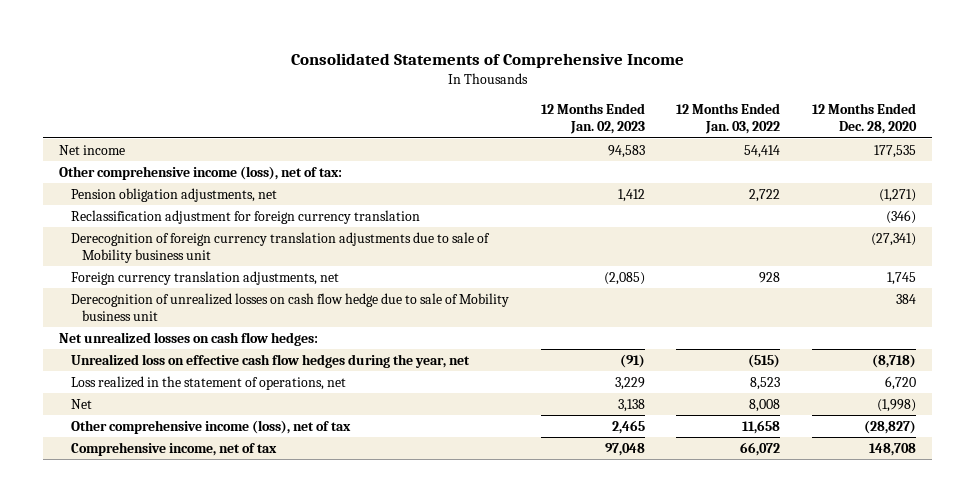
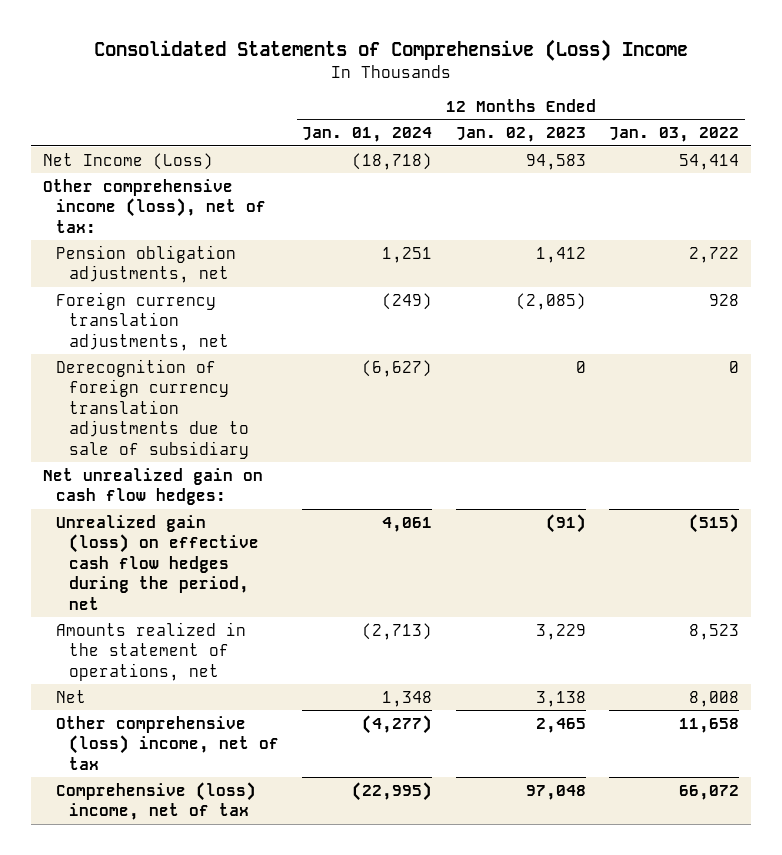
[290,53,684,69] Consolidated Statements of Comprehensive Income -> [93,38,688,61] Consolidated Statements of Comprehensive (Loss) Income
[812,103,918,135] 12 Months Ended Dec. 28, 2020 -> none
none -> [302,127,433,143] Jan. 01, 2024
[59,144,126,155] Net income -> [42,152,213,170] Net Income (Loss)
[70,209,420,224] Reclassification adjustment for foreign currency translation -> none
[70,231,490,263] Derecognition of foreign currency translation adjustments due to sale of Mobility business unit -> none
[70,292,509,321] Derecognition of unrealized losses on cash flow hedge due to sale of Mobility business unit -> none
none -> [55,358,250,459] Derecognition of foreign currency translation adjustments due to sale of subsidiary
[59,331,319,346] Net unrealized losses on cash flow hedges: -> [42,467,263,506] Net unrealized gain on cash flow hedges:
[70,353,470,368] Unrealized loss on effective cash flow hedges during the year, net -> [55,514,260,610] Unrealized gain (loss) on effective cash flow hedges during the period, net
[70,375,346,390] Loss realized in the statement of operations, net -> [55,621,246,681] Amounts realized in the statement of operations, net
[70,419,351,434] Other comprehensive income (loss), net of tax -> [55,715,280,770] Other comprehensive (loss) income, net of tax
[70,441,277,456] Comprehensive income, net of tax -> [55,781,256,821] Comprehensive (loss) income, net of tax

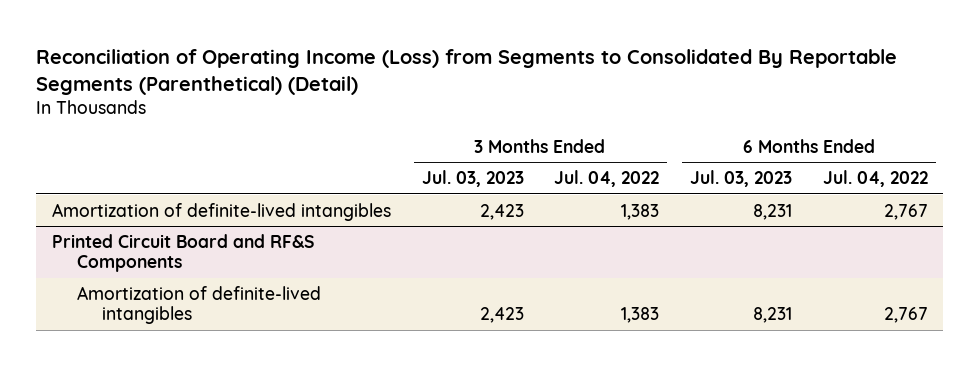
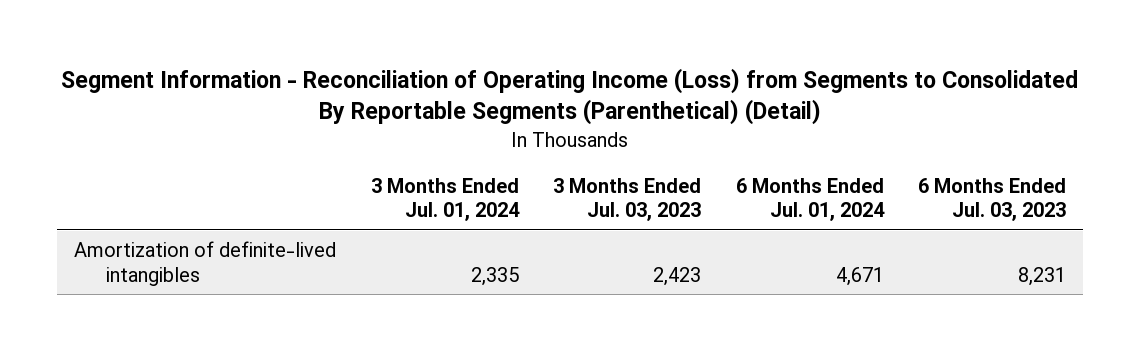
[36,48,898,95] Reconciliation of Operating Income (Loss) from Segments to Consolidated By Reportable Segments (Parenthetical) (Detail) -> [61,68,1079,126] Segment Information - Reconciliation of Operating Income (Loss) from Segments to Consolidated By Reportable Segments (Parenthetical) (Detail)
[554,170,660,188] Jul. 04, 2022 -> none
[822,170,928,188] Jul. 04, 2022 -> none
none -> [370,177,520,222] 3 Months Ended Jul. 01, 2024
none -> [735,177,885,222] 6 Months Ended Jul. 01, 2024
[51,233,314,273] Printed Circuit Board and RF&S Components -> none
[76,285,321,325] Amortization of definite-lived intangibles -> none

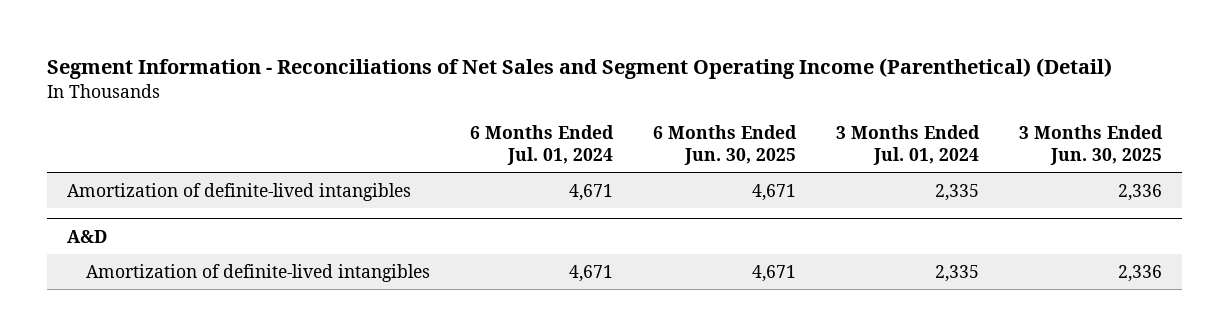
[61,68,1079,126] Segment Information - Reconciliation of Operating Income (Loss) from Segments to Consolidated By Reportable Segments (Parenthetical) (Detail) -> [47,58,1113,80] Segment Information - Reconciliations of Net Sales and Segment Operating Income (Parenthetical) (Detail)
[553,177,702,222] 3 Months Ended Jul. 03, 2023 -> none
[918,177,1067,222] 6 Months Ended Jul. 03, 2023 -> none
none -> [652,124,797,165] 6 Months Ended Jun. 30, 2025
none -> [1018,124,1163,165] 3 Months Ended Jun. 30, 2025
none -> [67,229,108,243] A&D
none -> [85,263,430,282] Amortization of definite-lived intangibles

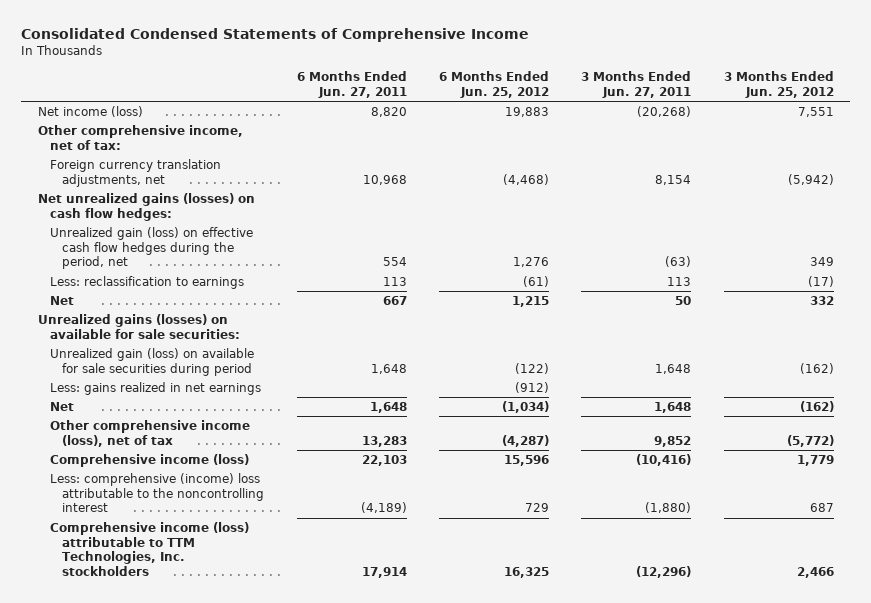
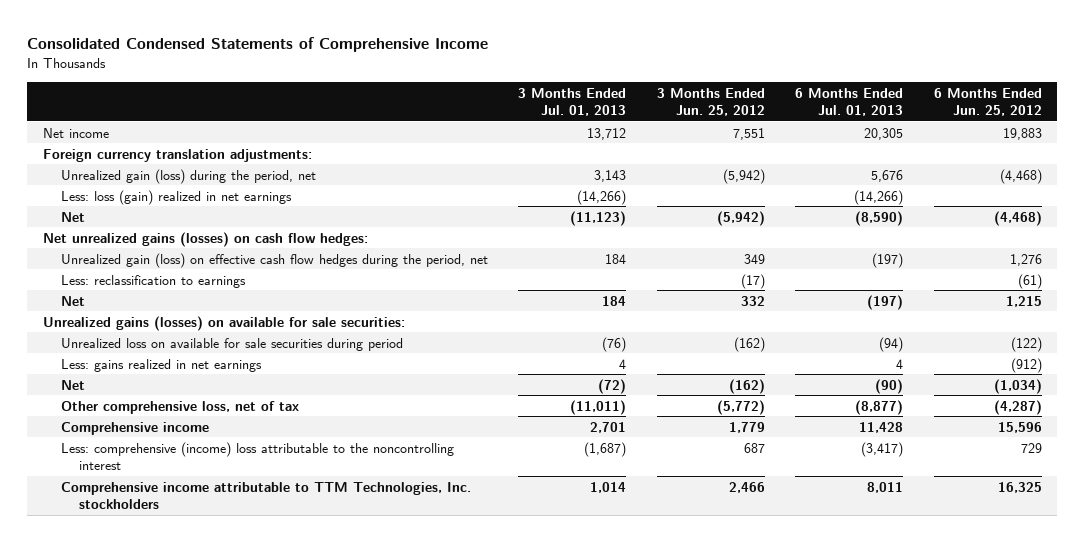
[296,70,407,98] 6 Months Ended Jun. 27, 2011 -> none
[581,70,692,98] 3 Months Ended Jun. 27, 2011 -> none
none -> [518,87,627,117] 3 Months Ended Jul. 01, 2013
none -> [795,87,904,117] 6 Months Ended Jul. 01, 2013
[37,125,243,150] Other comprehensive income, net of tax: -> none
[37,106,143,118] Net income (loss) -> [42,127,109,138] Net income
none -> [42,148,312,162] Foreign currency translation adjustments:
none -> [60,168,316,184] Unrealized gain (loss) during the period, net
none -> [60,189,292,205] Less: loss (gain) realized in net earnings
[49,159,221,187] Foreign currency translation adjustments, net -> [60,211,85,222] Net
[49,348,254,376] Unrealized gain (loss) on available for sale securities during period -> [60,337,403,351] Unrealized loss on available for sale securities during period
[49,454,249,468] Comprehensive income (loss) -> none
none -> [60,400,299,414] Other comprehensive loss, net of tax
[49,420,250,447] Other comprehensive income (loss), net of tax -> [60,421,209,435] Comprehensive income
[502,434,550,447] (4,287) -> [997,421,1042,433] 15,596
[786,434,834,447] (5,772) -> [728,421,765,433] 1,779
[49,522,249,577] Comprehensive income (loss) attributable to TTM Technologies, Inc. stockholders -> [60,481,471,510] Comprehensive income attributable to TTM Technologies, Inc. stockholders

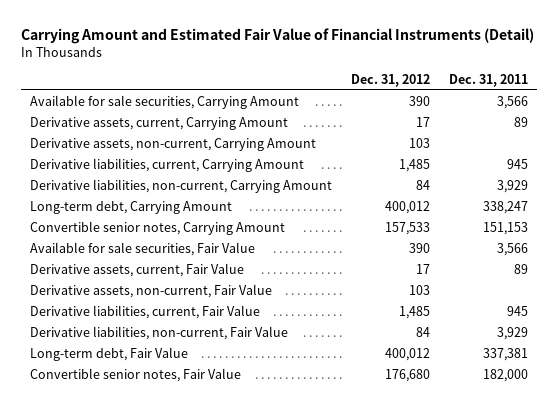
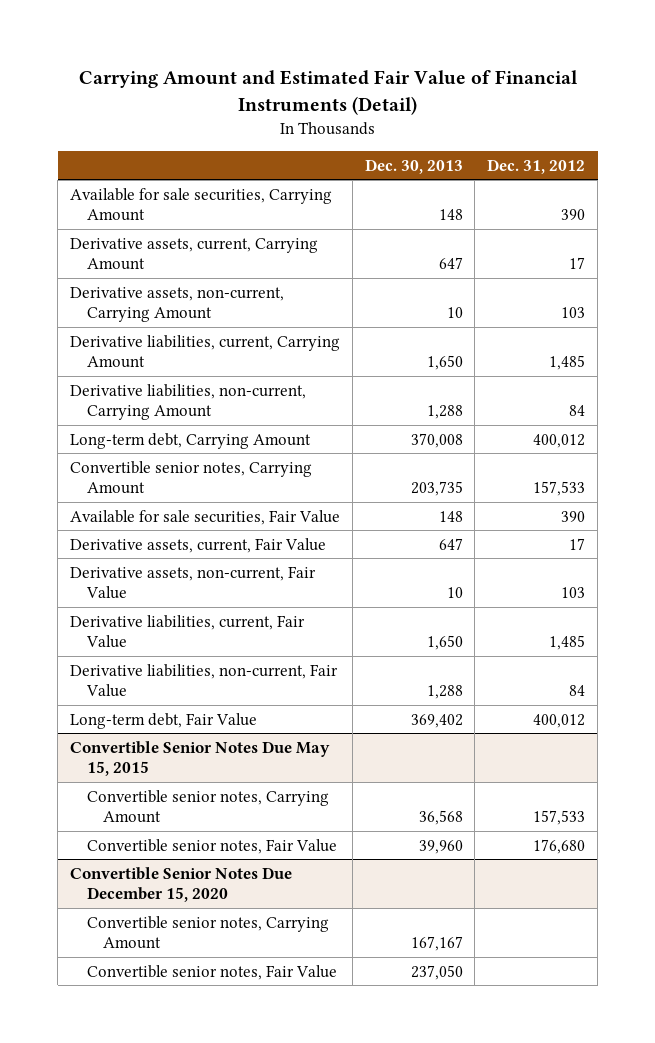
[448,73,528,87] Dec. 31, 2011 -> none
none -> [364,159,463,175] Dec. 30, 2013
none -> [70,740,331,777] Convertible Senior Notes Due May 15, 2015
none -> [86,789,329,824] Convertible senior notes, Carrying Amount
none -> [70,866,293,903] Convertible Senior Notes Due December 15, 2020
none -> [86,915,329,950] Convertible senior notes, Carrying Amount
none -> [86,964,337,980] Convertible senior notes, Fair Value

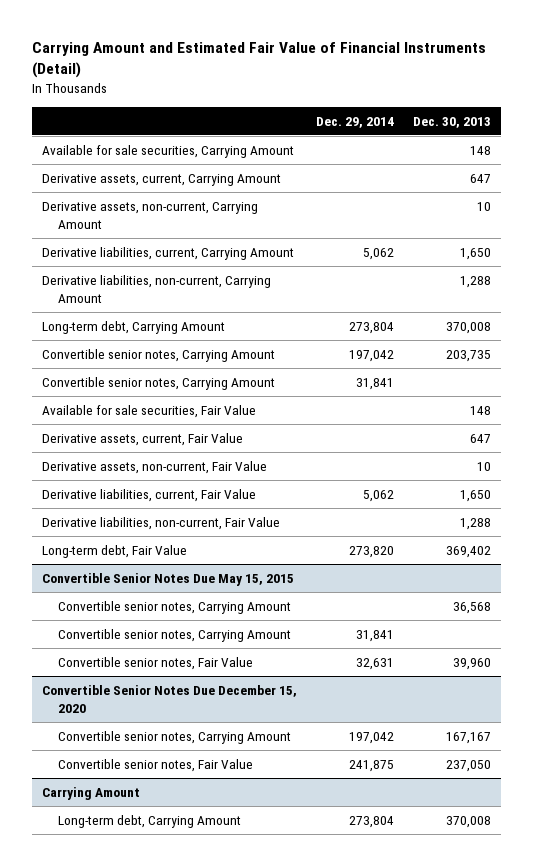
[487,159,586,175] Dec. 31, 2012 -> none
none -> [316,116,395,128] Dec. 29, 2014
none -> [41,377,275,391] Convertible senior notes, Carrying Amount
none -> [58,629,292,643] Convertible senior notes, Carrying Amount
none -> [41,787,140,801] Carrying Amount
none -> [58,815,242,829] Long-term debt, Carrying Amount

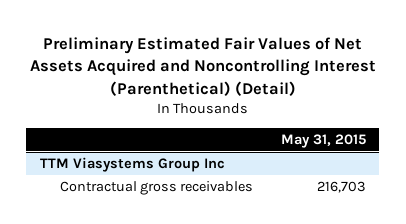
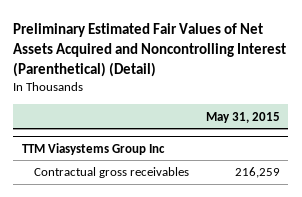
[316,180,366,193] 216,703 -> [234,167,280,179] 216,259

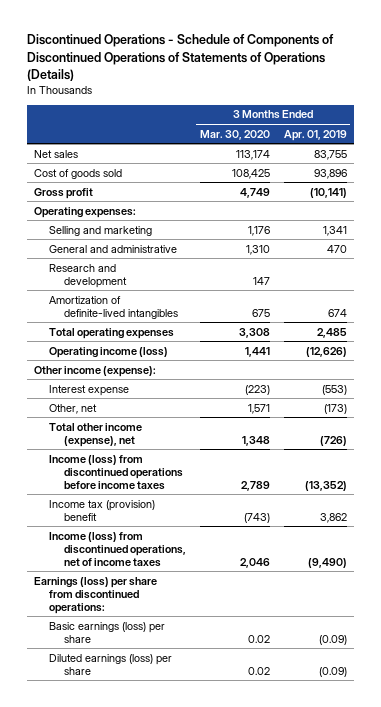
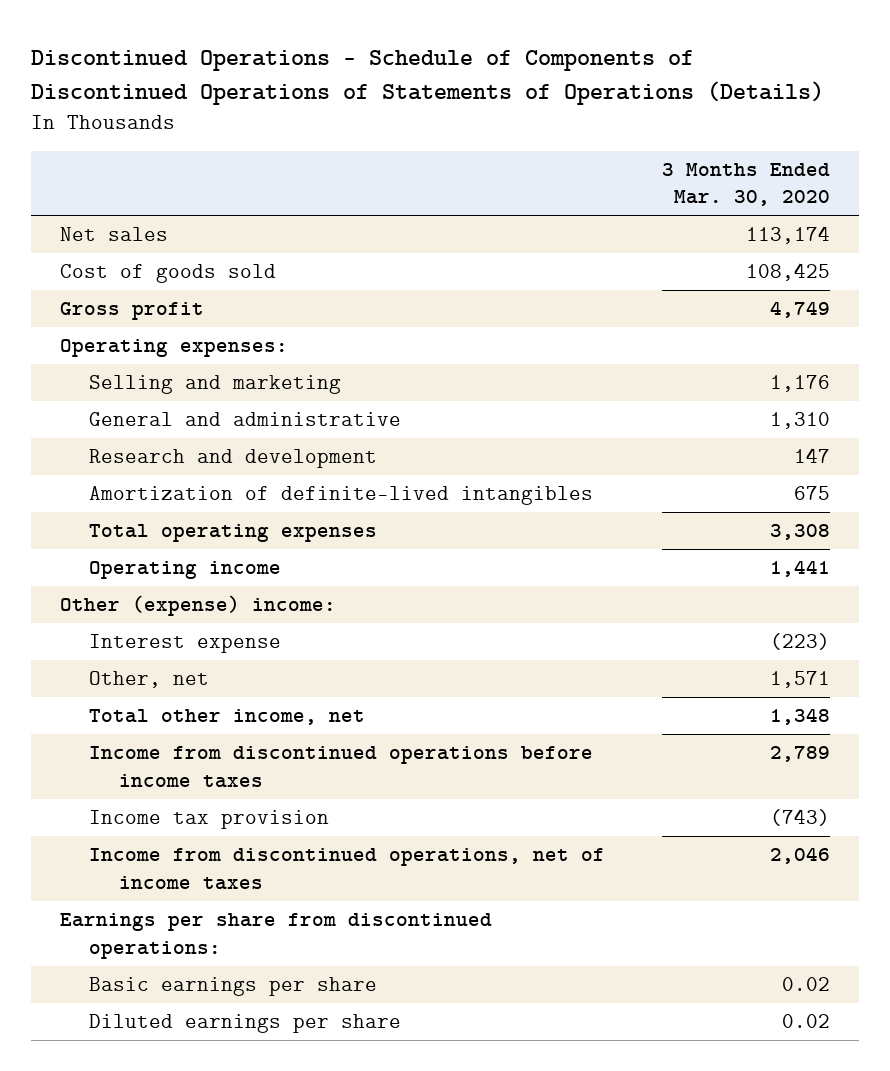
[283,129,347,141] Apr. 01, 2019 -> none
[48,346,168,358] Operating income (loss) -> [89,561,282,580] Operating income
[34,365,157,377] Other income (expense): -> [59,595,336,617] Other (expense) income:
[48,422,142,447] Total other income (expense), net -> [89,709,366,726] Total other income, net
[48,454,183,490] Income (loss) from discontinued operations before income taxes -> [89,746,594,788] Income from discontinued operations before income taxes
[48,499,155,521] Income tax (provision) benefit -> [89,810,330,830] Income tax provision
[48,531,186,567] Income (loss) from discontinued operations, net of income taxes -> [89,848,606,890] Income from discontinued operations, net of income taxes
[34,576,158,614] Earnings (loss) per share from discontinued operations: -> [59,913,492,959] Earnings per share from discontinued operations:
[48,621,165,643] Basic earnings (loss) per share -> [89,977,378,997] Basic earnings per share
[48,653,172,675] Diluted earnings (loss) per share -> [89,1014,402,1034] Diluted earnings per share

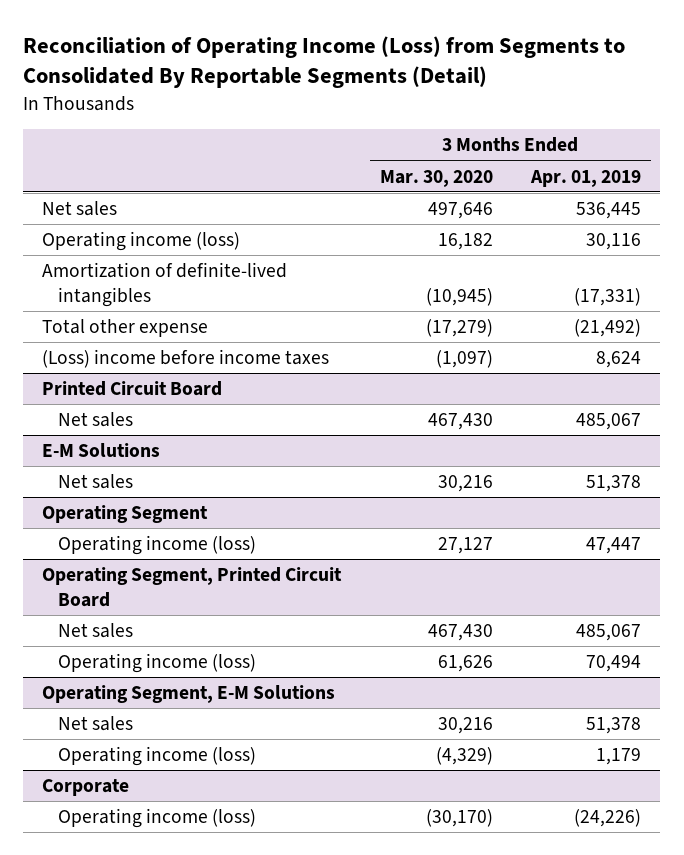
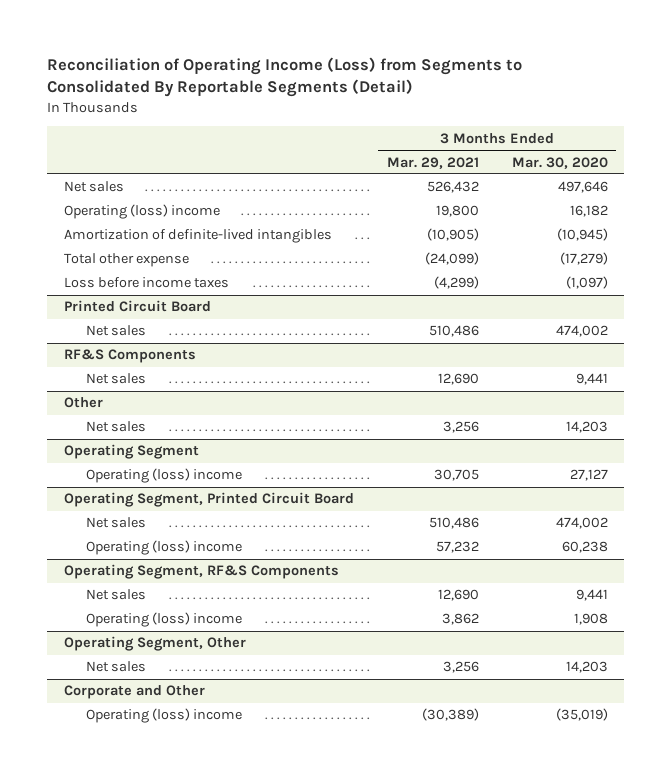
[530,169,642,187] Apr. 01, 2019 -> none
none -> [386,156,479,169] Mar. 29, 2021
[42,231,241,252] Operating income (loss) -> [63,204,220,220] Operating (loss) income
[42,349,330,369] (Loss) income before income taxes -> [63,277,229,289] Loss before income taxes
[42,443,161,458] E-M Solutions -> none
[427,413,493,431] 467,430 -> [555,325,608,338] 474,002
none -> [63,349,196,364] RF&S Components
[437,475,493,493] 30,216 -> [575,373,608,386] 9,441
none -> [63,397,103,409] Other
none -> [86,421,147,433] Net sales
[58,535,257,556] Operating income (loss) -> [86,468,243,484] Operating (loss) income
[42,685,336,704] Operating Segment, E-M Solutions -> none
[427,624,493,642] 467,430 -> [555,517,608,530] 474,002
[58,653,257,674] Operating income (loss) -> [86,540,243,556] Operating (loss) income
[437,655,493,673] 61,626 -> [561,541,608,554] 60,238
none -> [63,564,339,580] Operating Segment, RF&S Components
[437,717,493,735] 30,216 -> [575,589,608,602] 9,441
[58,746,257,767] Operating income (loss) -> [86,612,243,628] Operating (loss) income
[435,747,493,766] (4,329) -> [573,613,608,626] 1,908
none -> [63,636,246,652] Operating Segment, Other
none -> [86,661,147,673] Net sales
[42,779,130,797] Corporate -> [63,685,205,700] Corporate and Other
[58,808,257,829] Operating income (loss) -> [86,708,243,724] Operating (loss) income
[425,809,493,828] (30,170) -> [555,708,608,722] (35,019)

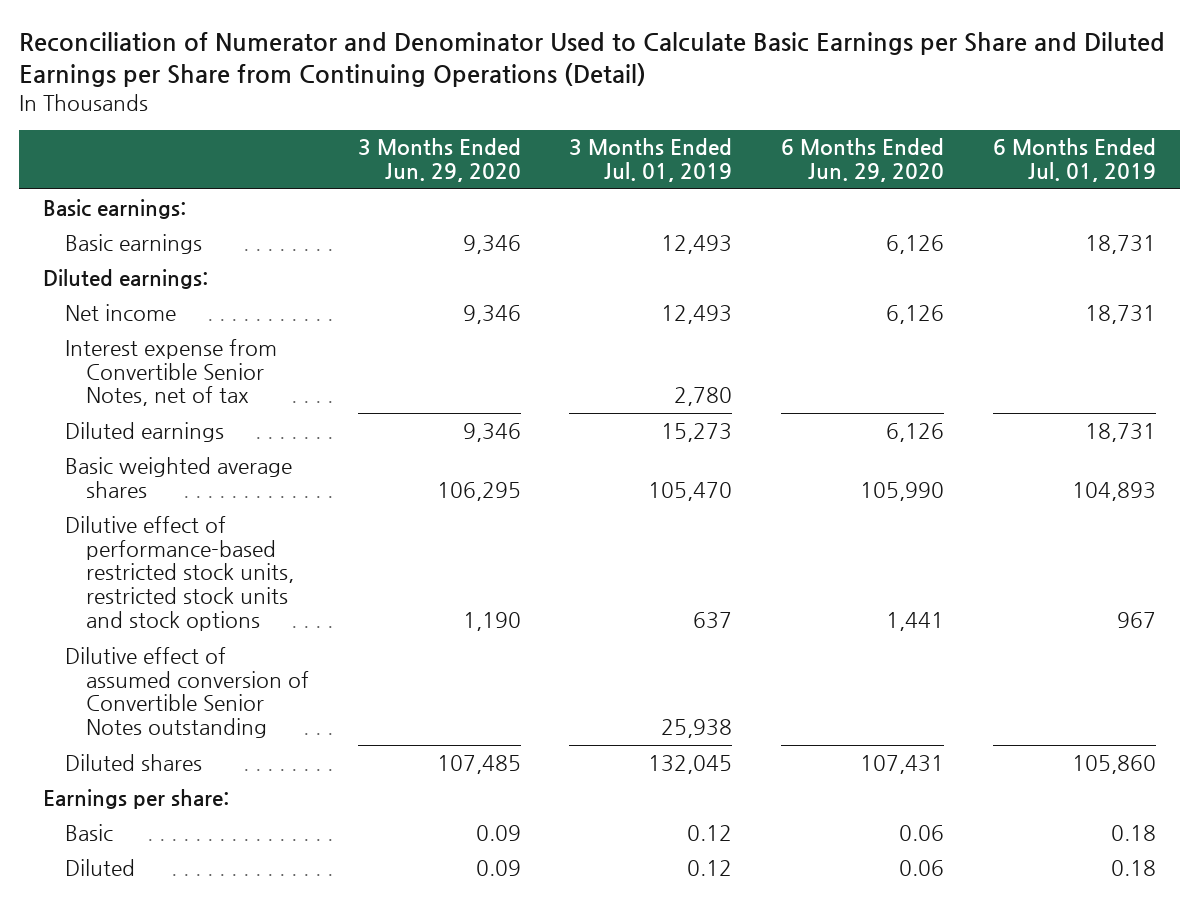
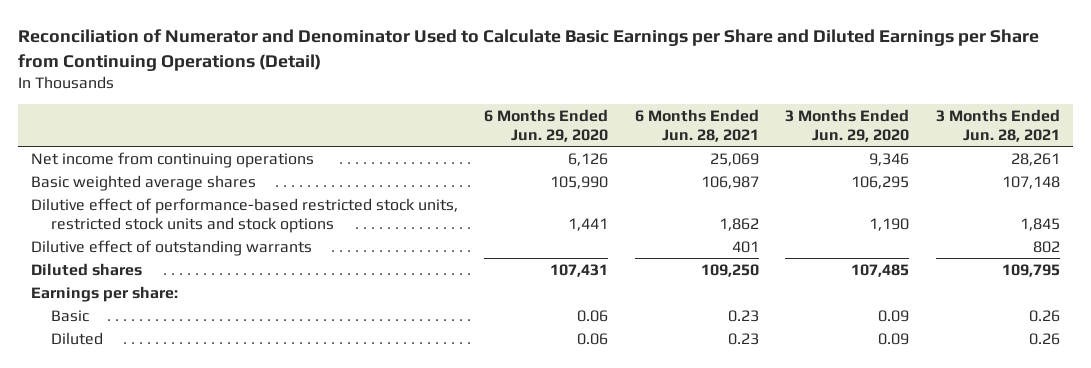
[569,138,733,183] 3 Months Ended Jul. 01, 2019 -> none
[992,138,1156,183] 6 Months Ended Jul. 01, 2019 -> none
none -> [634,108,759,142] 6 Months Ended Jun. 28, 2021
none -> [935,108,1060,142] 3 Months Ended Jun. 28, 2021
[43,198,187,219] Basic earnings: -> none
[64,233,202,254] Basic earnings -> none
[43,268,209,289] Diluted earnings: -> none
[64,338,277,407] Interest expense from Convertible Senior Notes, net of tax -> none
[64,421,224,442] Diluted earnings -> none
[64,303,176,321] Net income -> [30,151,314,168] Net income from continuing operations
[64,646,309,739] Dilutive effect of assumed conversion of Convertible Senior Notes outstanding -> none
none -> [30,239,312,256] Dilutive effect of outstanding warrants

